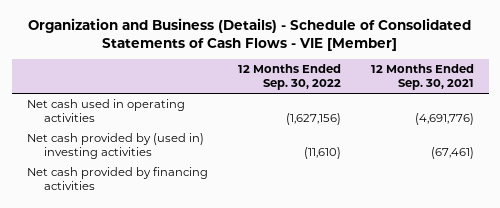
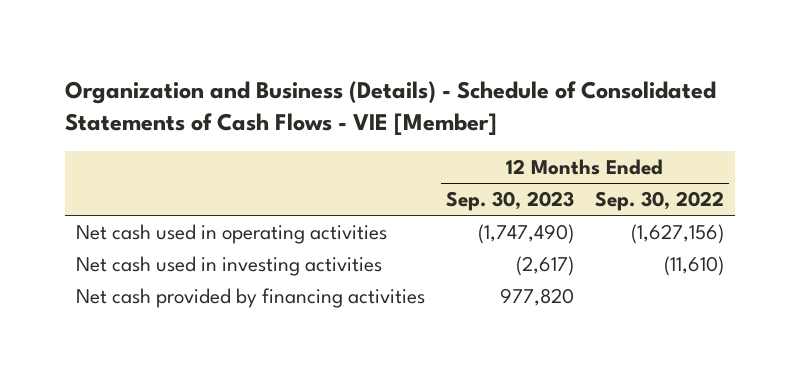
[370,64,474,91] 12 Months Ended Sep. 30, 2021 -> none
none -> [445,191,574,212] Sep. 30, 2023
[26,133,204,159] Net cash provided by (used in) investing activities -> [75,255,382,276] Net cash used in investing activities

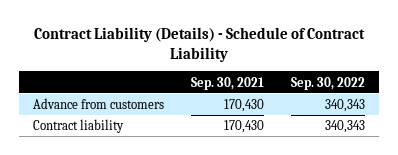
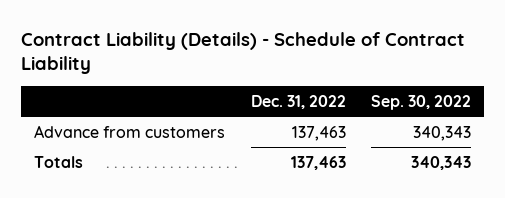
[190,76,264,90] Sep. 30, 2021 -> none
none -> [250,95,346,110] Dec. 31, 2022
[32,119,124,134] Contract liability -> [33,155,83,168] Totals

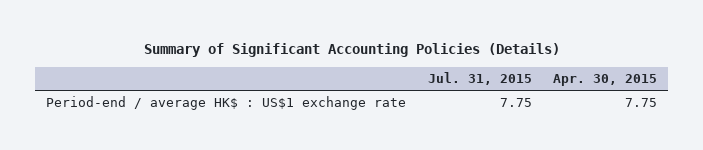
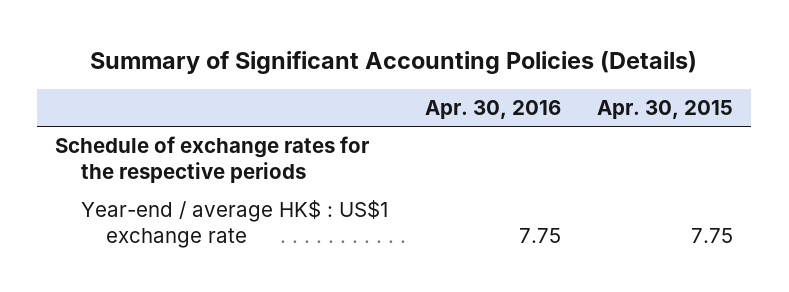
[427,72,532,86] Jul. 31, 2015 -> none
none -> [424,100,561,120] Apr. 30, 2016
none -> [55,136,370,184] Schedule of exchange rates for the respective periods
[46,96,407,111] Period-end / average HK$ : US$1 exchange rate -> [80,200,388,249] Year-end / average HK$ : US$1 exchange rate

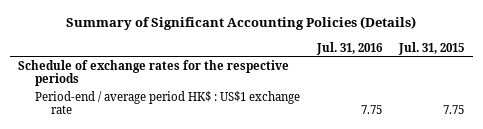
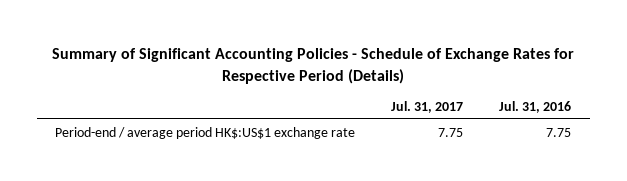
[66,16,417,31] Summary of Significant Accounting Policies (Details) -> [52,47,575,84] Summary of Significant Accounting Policies - Schedule of Exchange Rates for Respective Period (Details)
[398,41,465,55] Jul. 31, 2015 -> none
none -> [391,101,464,114] Jul. 31, 2017
[18,59,290,87] Schedule of exchange rates for the respective periods -> none
[34,90,300,115] Period-end / average period HK$ : US$1 exchange rate -> [55,126,356,139] Period-end / average period HK$:US$1 exchange rate

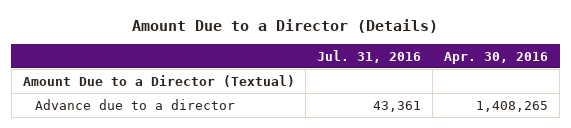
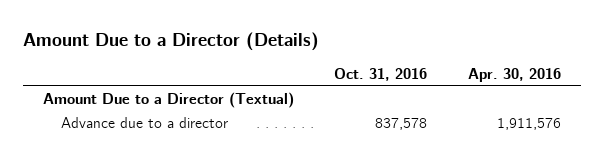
[317,49,422,63] Jul. 31, 2016 -> none
none -> [334,68,428,82] Oct. 31, 2016
[476,100,549,112] 1,408,265 -> [496,118,561,131] 1,911,576

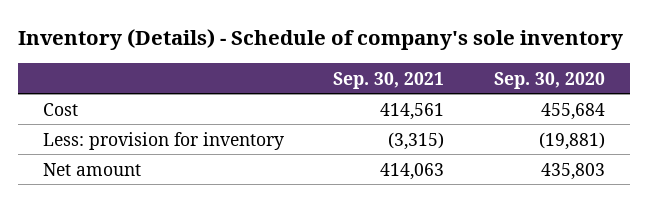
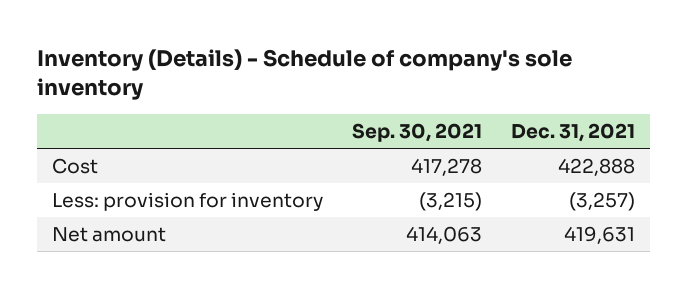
[493,71,605,89] Sep. 30, 2020 -> none
none -> [511,123,636,143] Dec. 31, 2021
[380,102,445,120] 414,561 -> [410,157,482,176] 417,278
[388,131,445,150] (3,315) -> [418,191,482,211] (3,215)

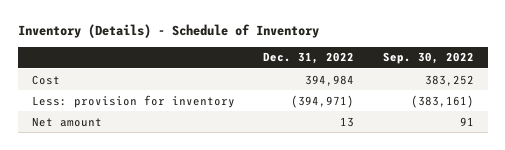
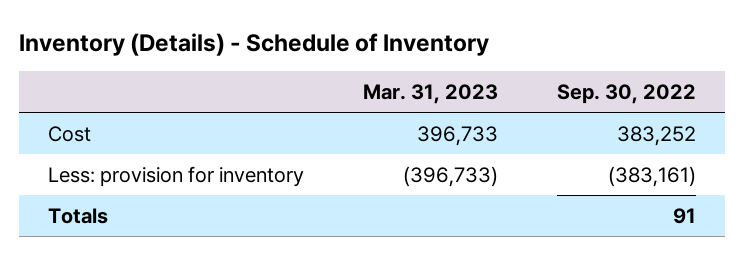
[263,52,355,65] Dec. 31, 2022 -> none
none -> [363,83,499,104] Mar. 31, 2023
[31,116,102,127] Net amount -> [48,207,109,224] Totals

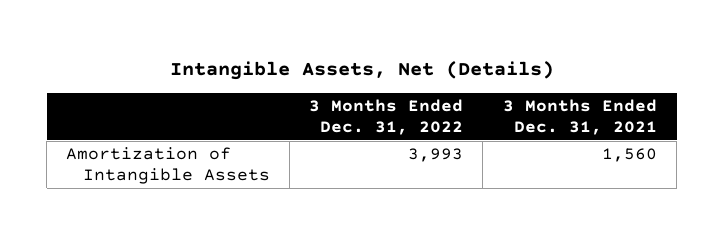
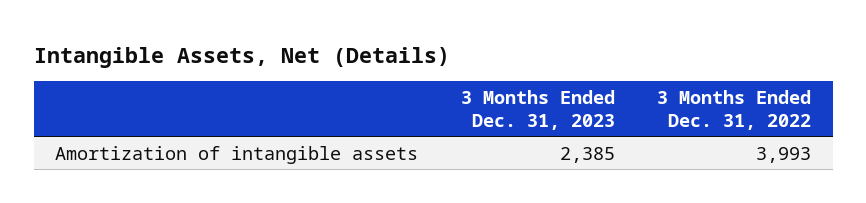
[502,98,657,135] 3 Months Ended Dec. 31, 2021 -> none
none -> [460,90,615,130] 3 Months Ended Dec. 31, 2023
[66,147,270,185] Amortization of Intangible Assets -> [55,145,419,164] Amortization of intangible assets

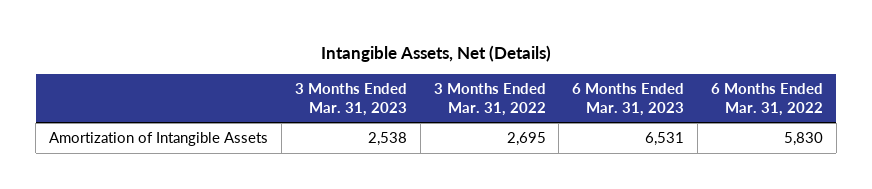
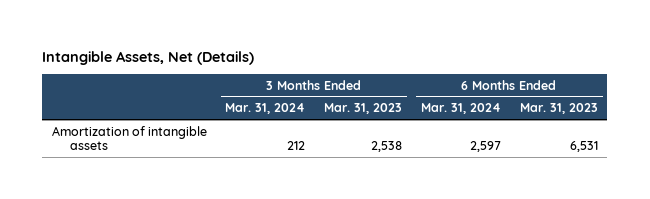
[433,82,546,116] 3 Months Ended Mar. 31, 2022 -> none
[710,82,823,116] 6 Months Ended Mar. 31, 2022 -> none
none -> [225,103,306,115] Mar. 31, 2024
none -> [421,103,502,115] Mar. 31, 2024
[49,132,269,147] Amortization of Intangible Assets -> [51,125,207,151] Amortization of intangible assets

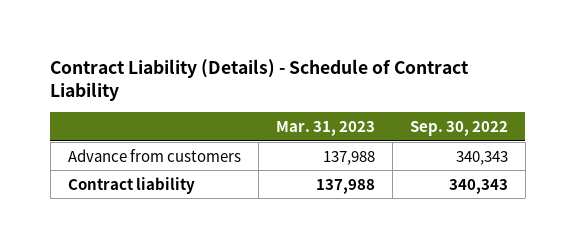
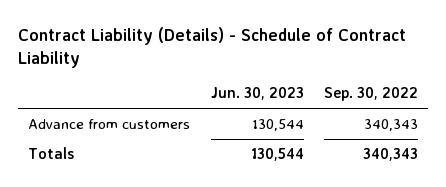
[275,120,375,136] Mar. 31, 2023 -> none
none -> [210,87,304,101] Jun. 30, 2023
[67,176,195,194] Contract liability -> [27,147,74,160] Totals

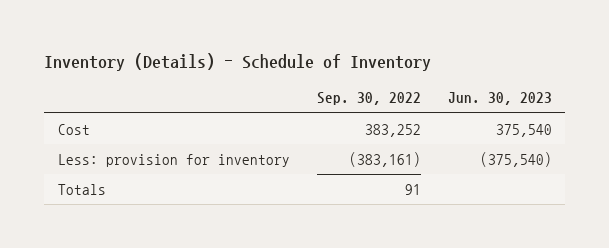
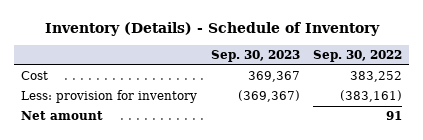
[447,92,552,106] Jun. 30, 2023 -> none
none -> [210,50,300,63] Sep. 30, 2023
[57,183,106,195] Totals -> [20,111,103,121] Net amount

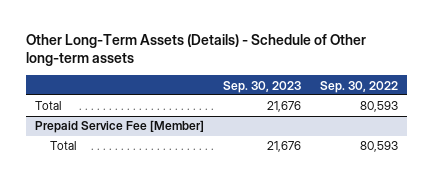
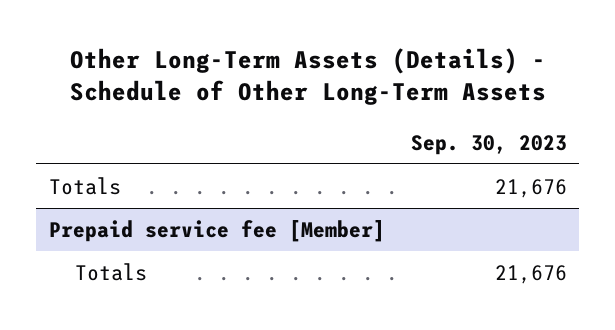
[25,33,366,67] Other Long-Term Assets (Details) - Schedule of Other long-term assets -> [69,47,546,106] Other Long-Term Assets (Details) - Schedule of Other Long-Term Assets
[319,80,398,93] Sep. 30, 2022 -> none
[35,101,62,111] Total -> [48,176,121,195] Totals
[35,120,205,134] Prepaid Service Fee [Member] -> [48,219,385,242] Prepaid service fee [Member]
[50,141,77,151] Total -> [74,262,147,281] Totals

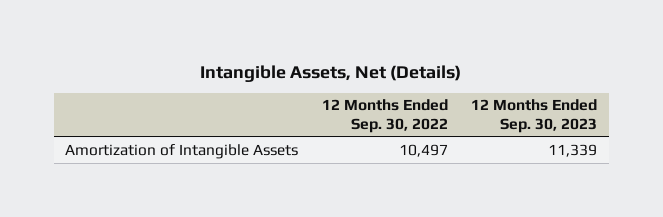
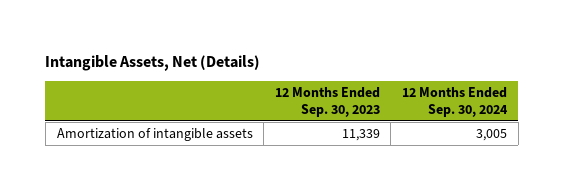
[321,99,448,134] 12 Months Ended Sep. 30, 2022 -> none
none -> [402,86,509,117] 12 Months Ended Sep. 30, 2024
[65,144,299,160] Amortization of Intangible Assets -> [56,127,253,141] Amortization of intangible assets

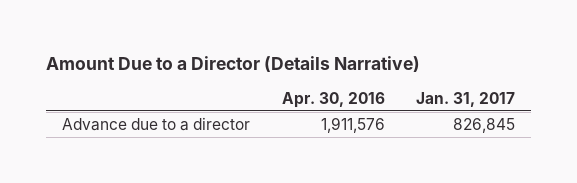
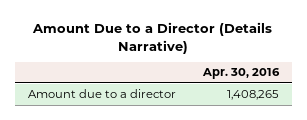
[416,91,516,107] Jan. 31, 2017 -> none
[62,117,251,132] Advance due to a director -> [28,89,177,99] Amount due to a director
[320,117,385,134] 1,911,576 -> [226,90,279,101] 1,408,265

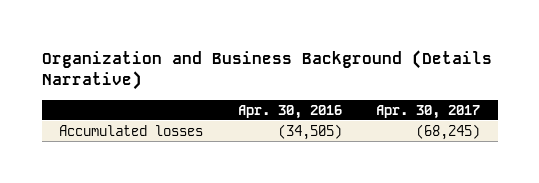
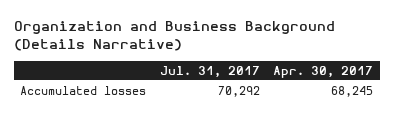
[237,104,342,119] Apr. 30, 2016 -> none
none -> [159,65,260,78] Jul. 31, 2017
[416,124,481,141] (68,245) -> [331,85,374,97] 68,245

